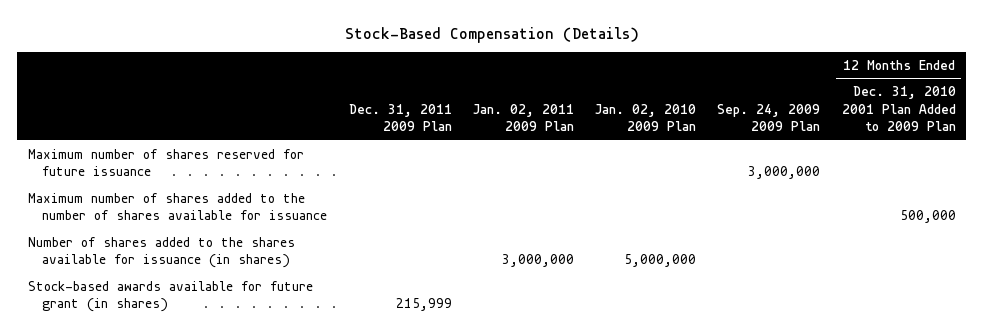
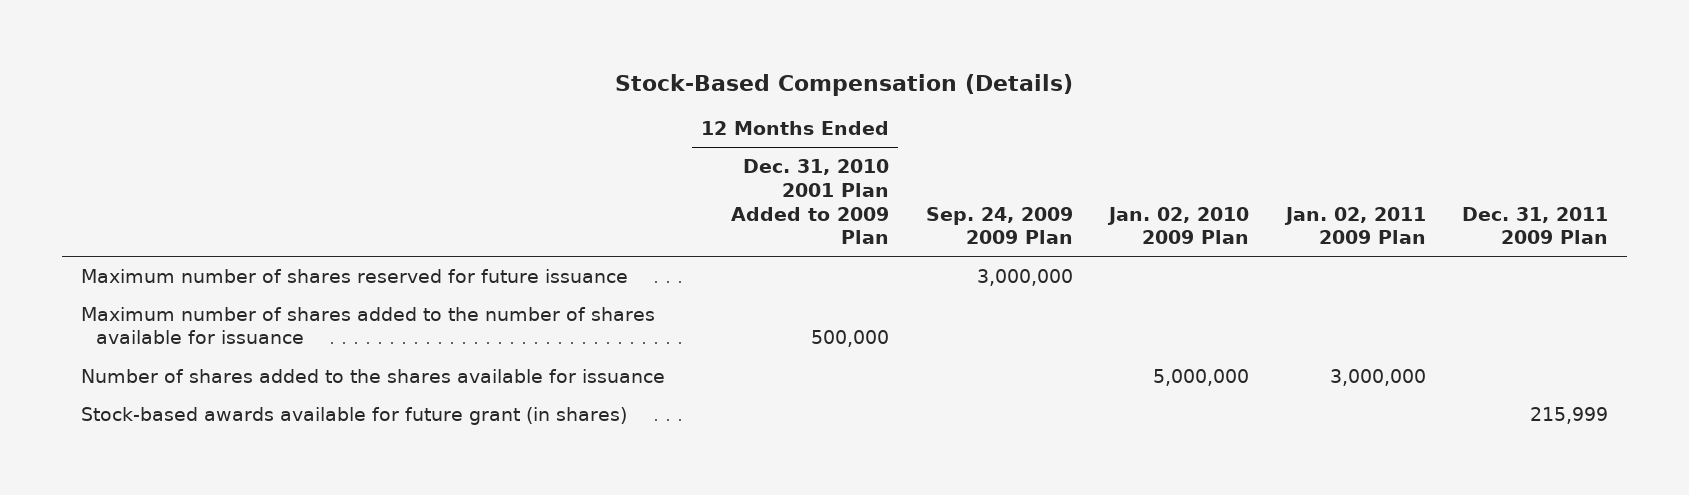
[28,236,296,269] Number of shares added to the shares available for issuance (in shares) -> [80,368,665,383] Number of shares added to the shares available for issuance

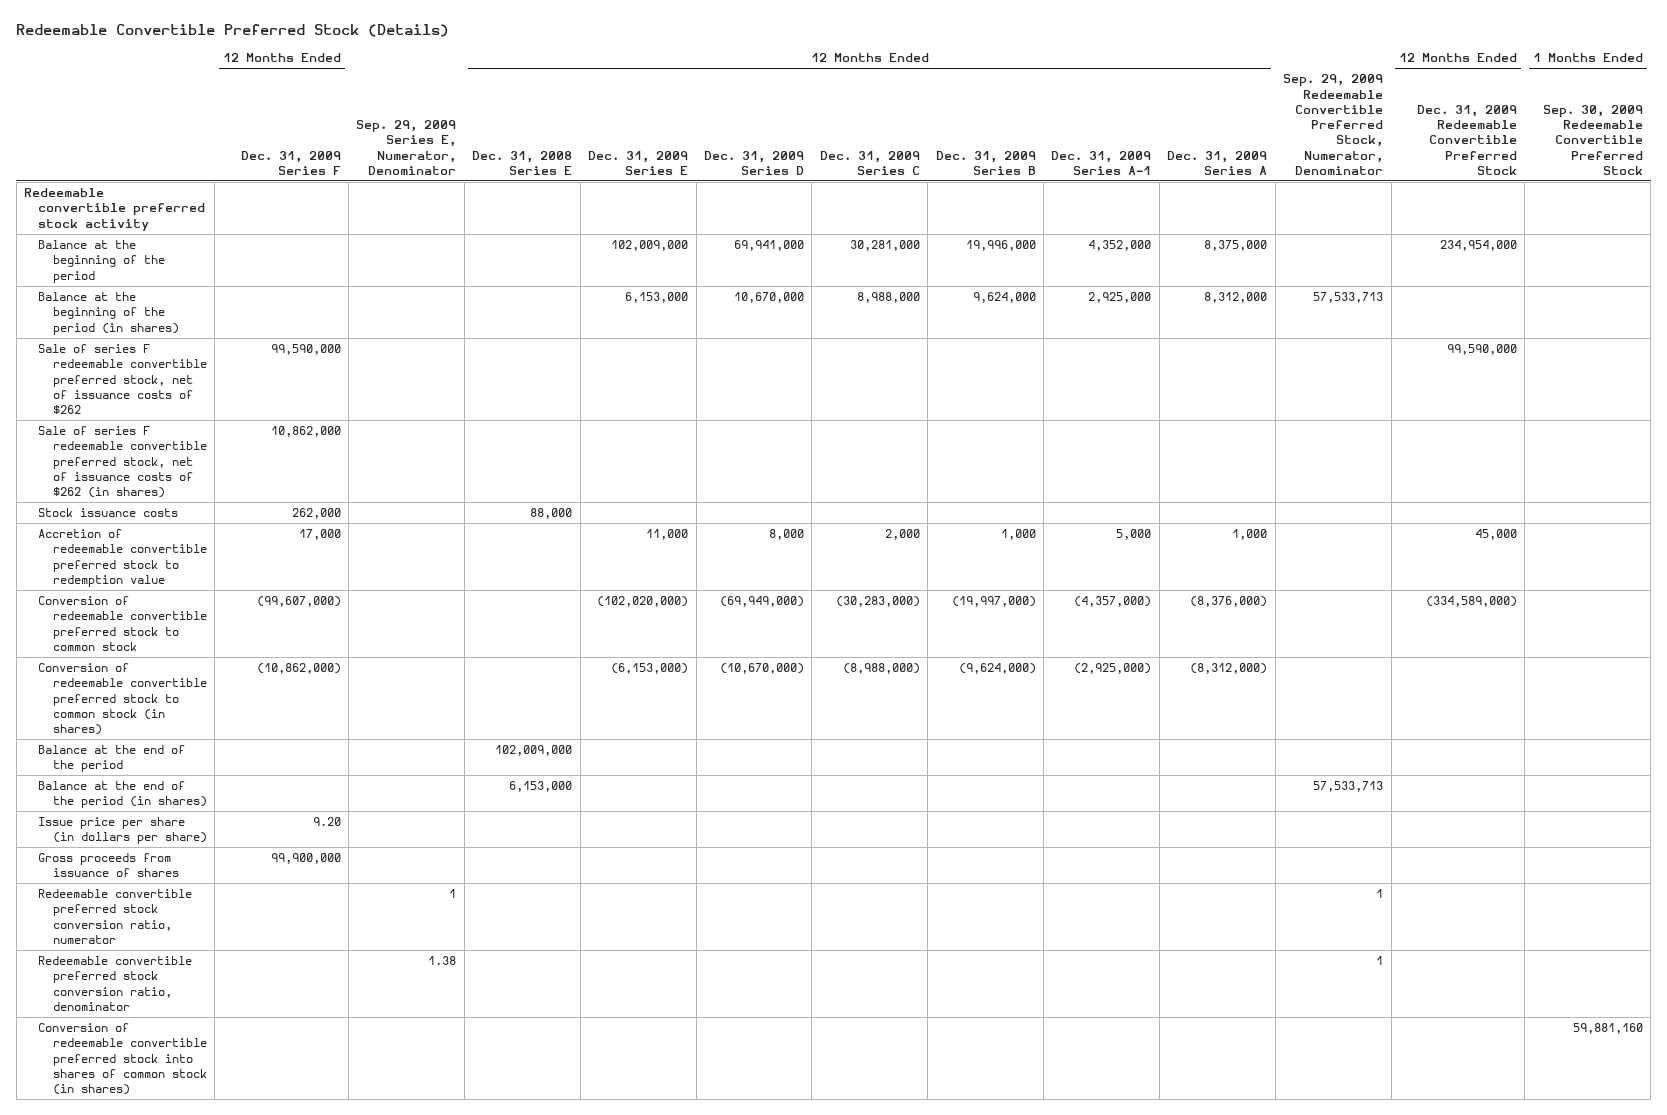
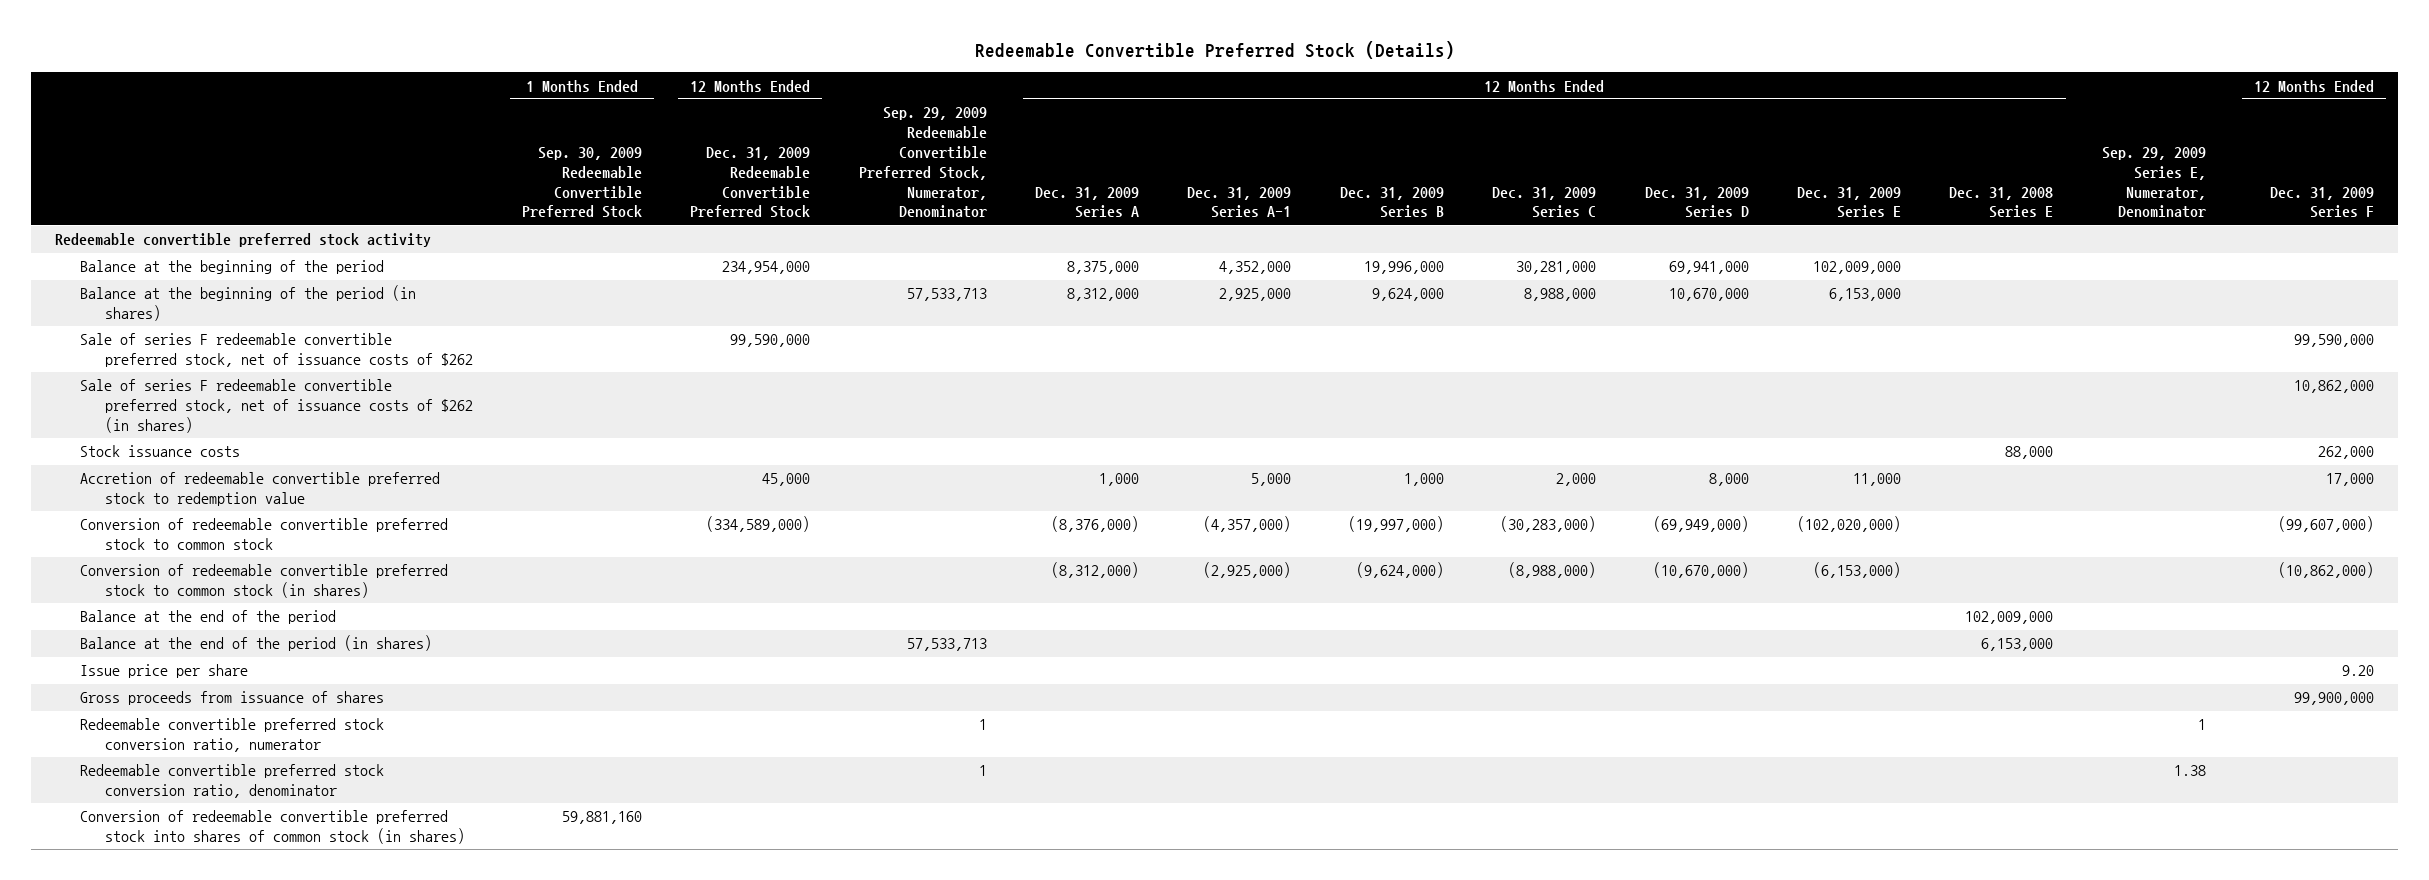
[38,817,207,845] Issue price per share (in dollars per share) -> [80,664,249,679] Issue price per share

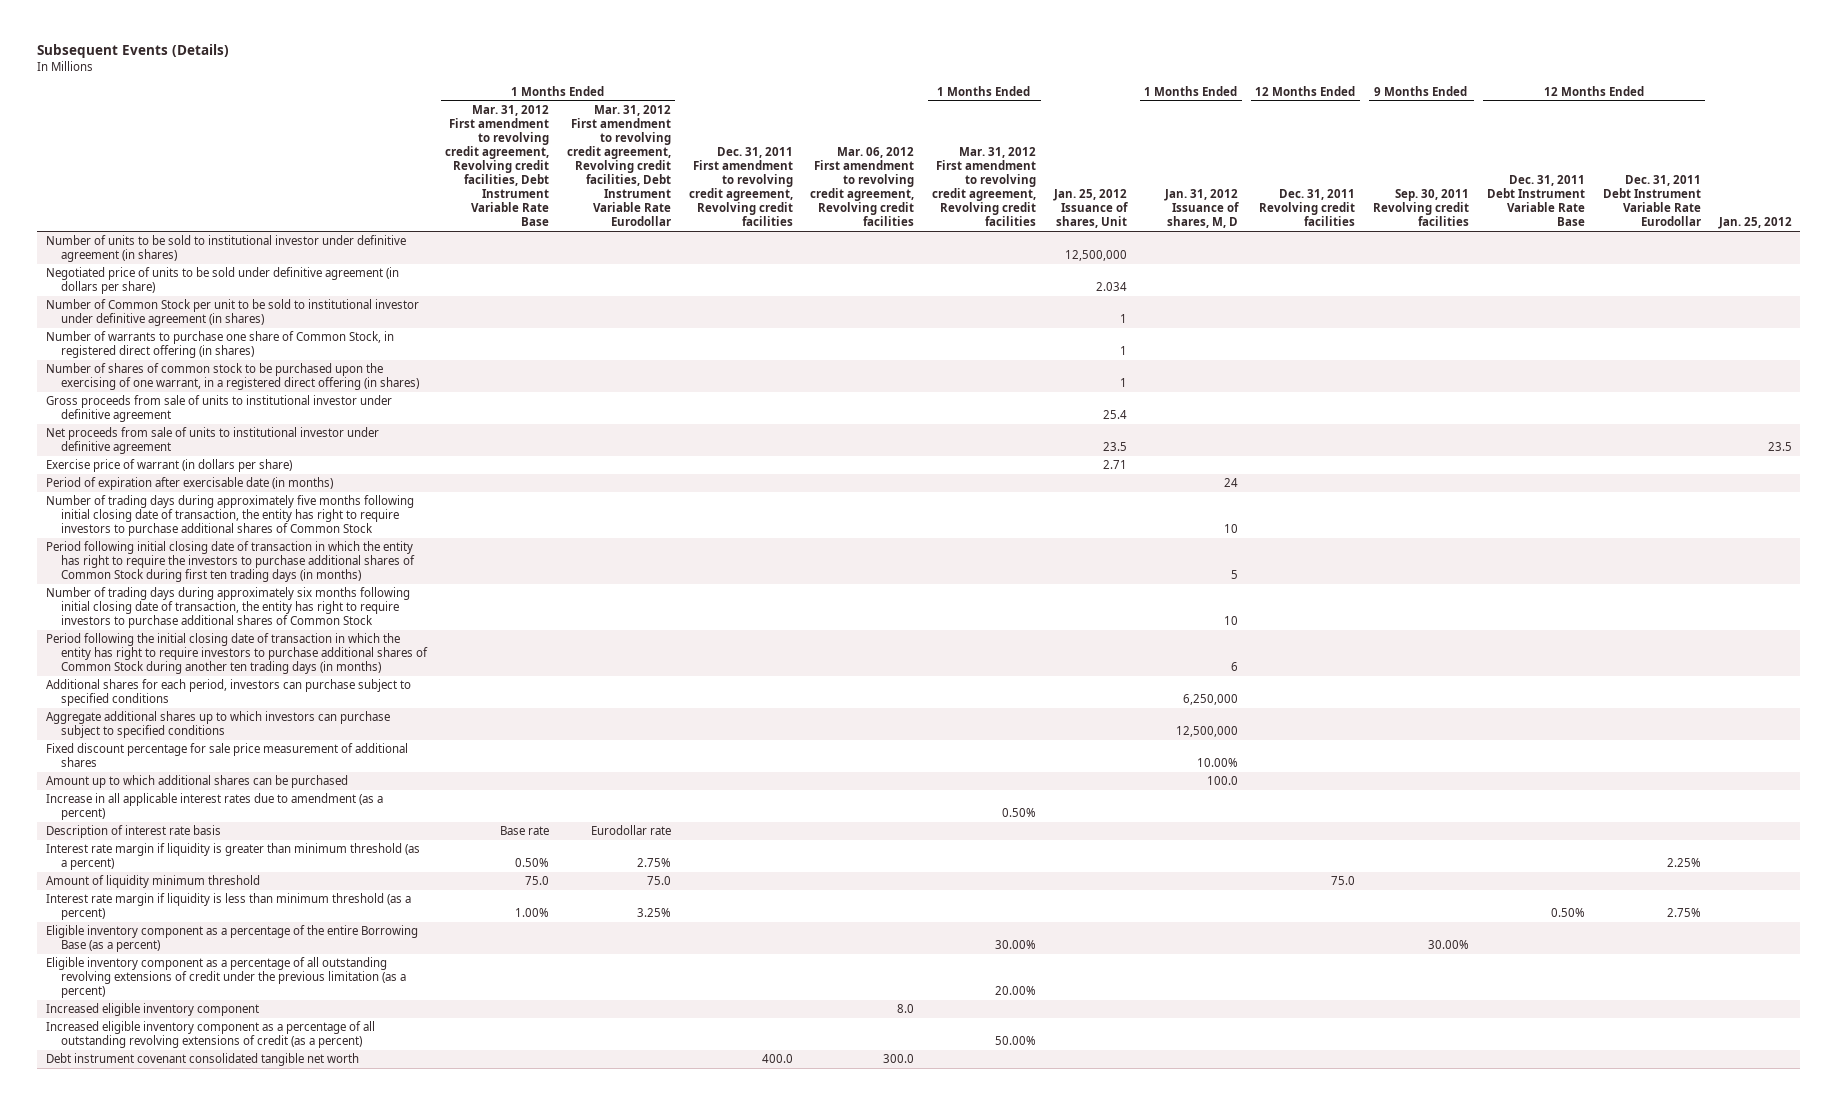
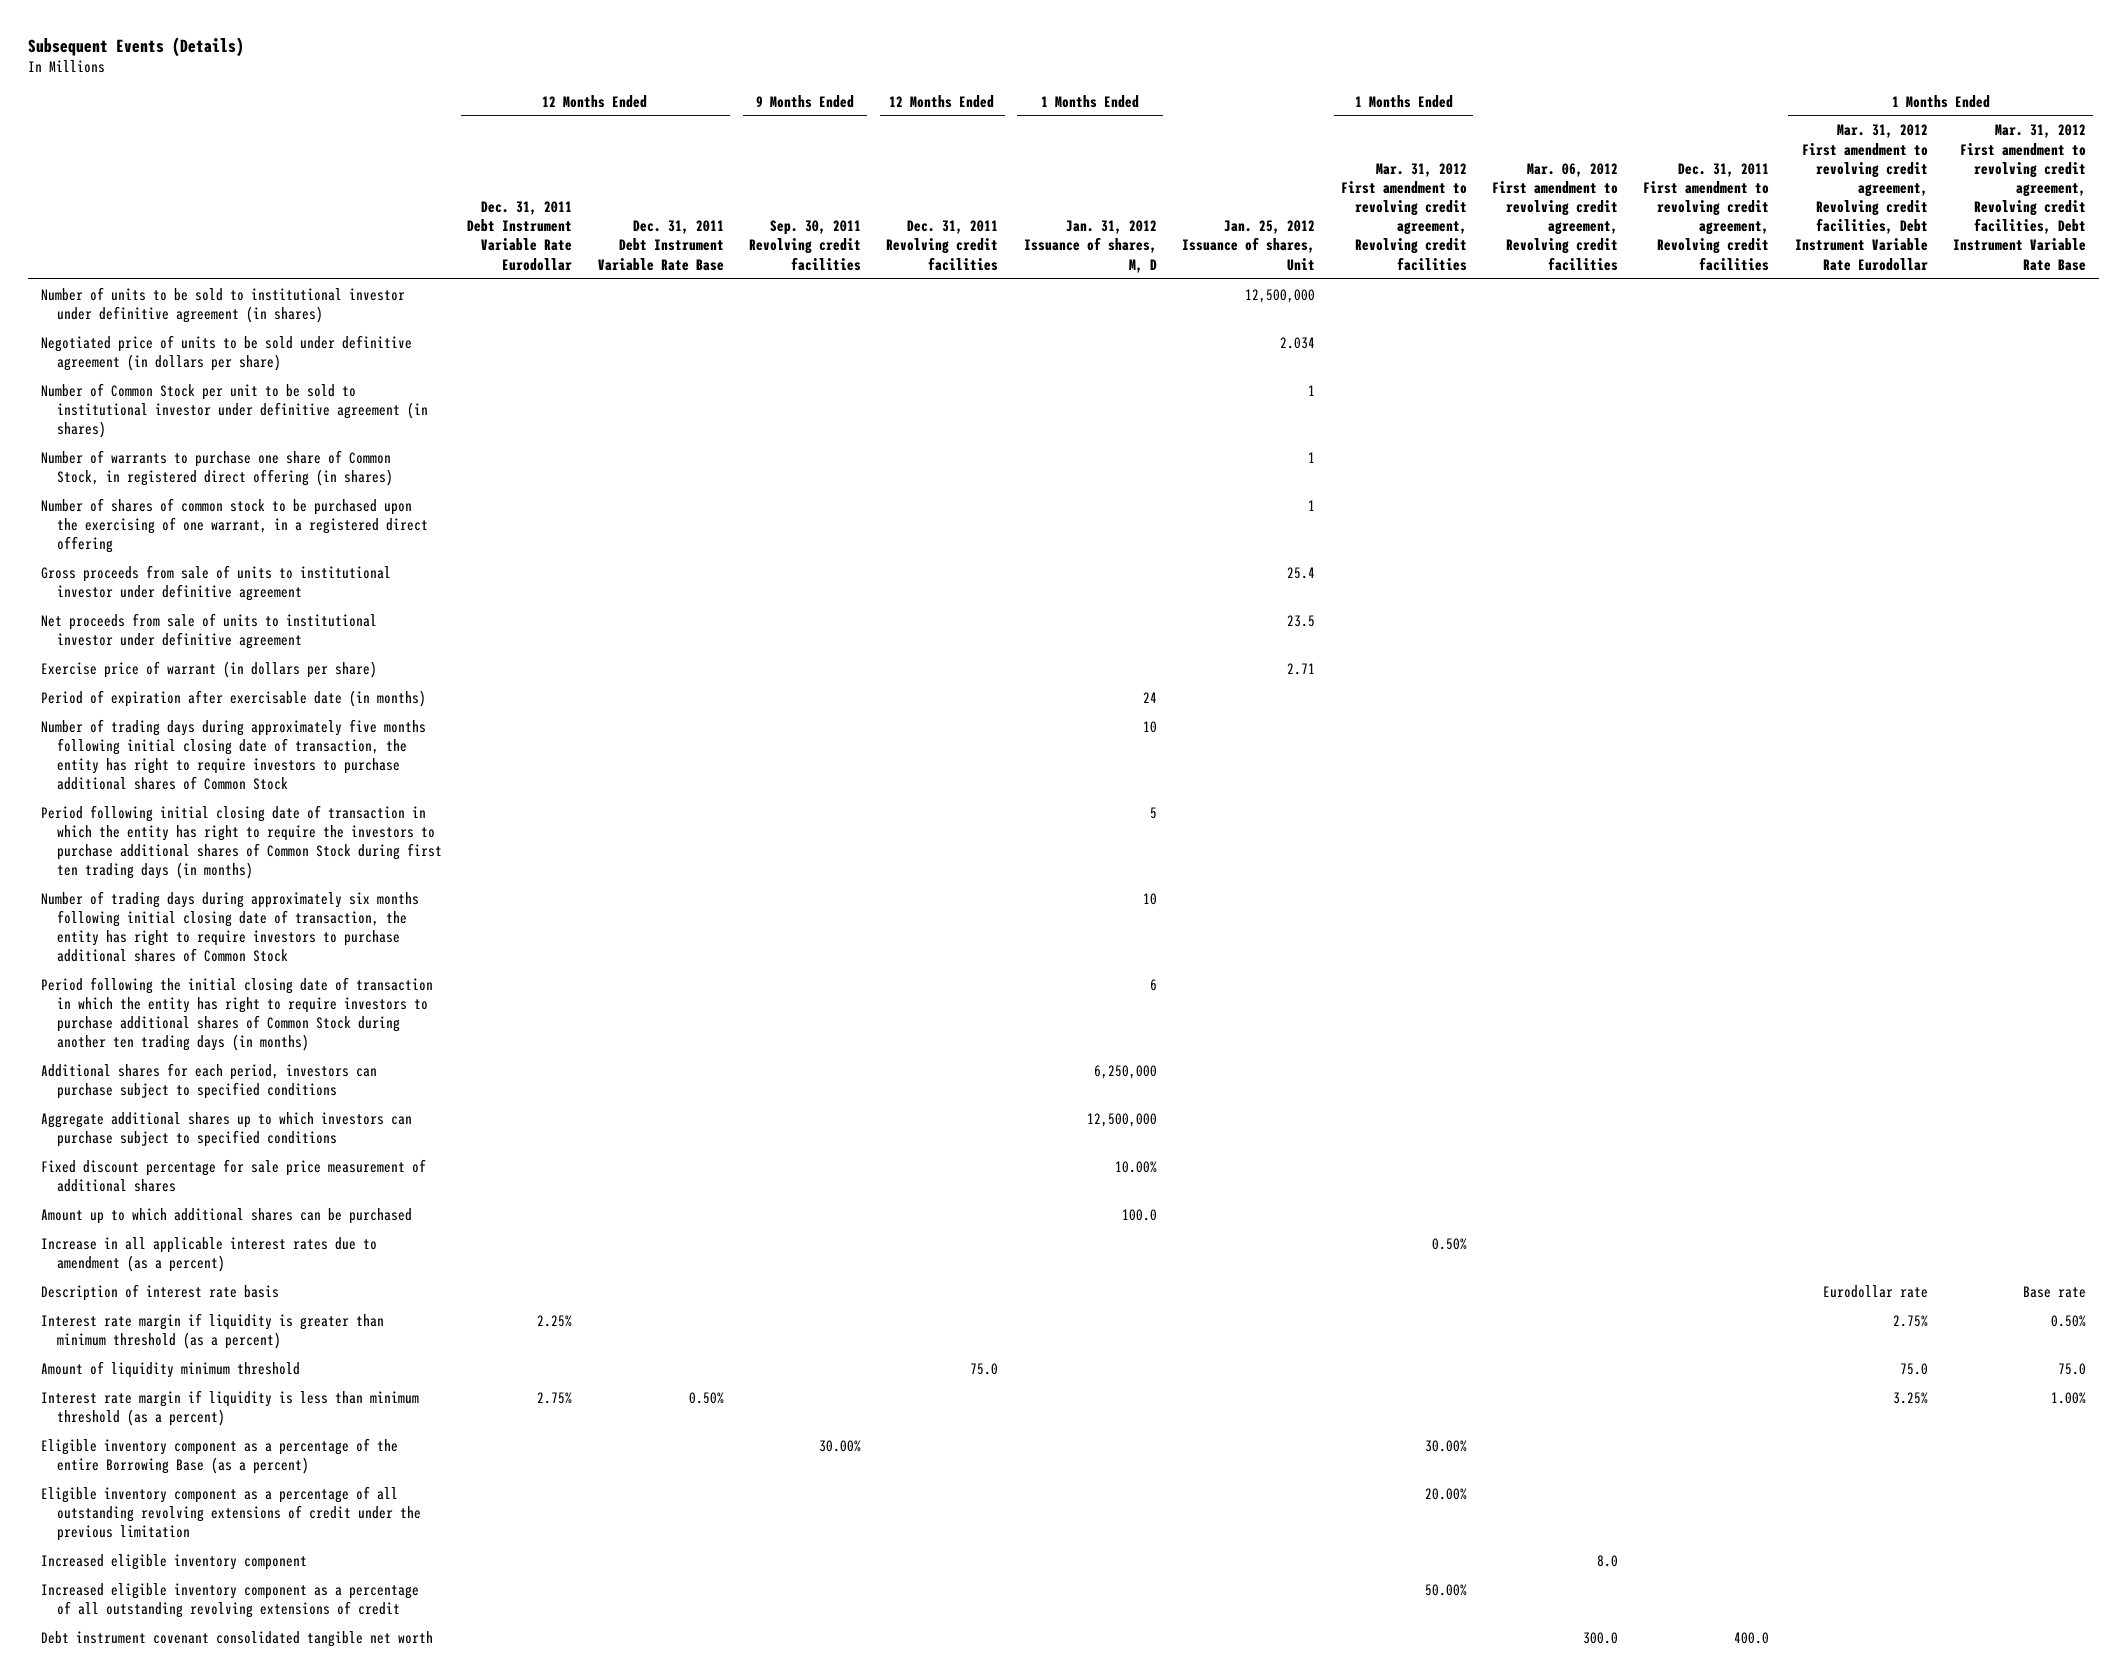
[1717,217,1792,230] Jan. 25, 2012 -> none
[45,363,420,391] Number of shares of common stock to be purchased upon the exercising of one warrant, in a registered direct offering (in shares) -> [40,497,428,553] Number of shares of common stock to be purchased upon the exercising of one warrant, in a registered direct offering
[45,957,407,999] Eligible inventory component as a percentage of all outstanding revolving extensions of credit under the previous limitation (as a percent) -> [40,1485,421,1541] Eligible inventory component as a percentage of all outstanding revolving extensions of credit under the previous limitation
[45,1021,375,1049] Increased eligible inventory component as a percentage of all outstanding revolving extensions of credit (as a percent) -> [40,1582,419,1618] Increased eligible inventory component as a percentage of all outstanding revolving extensions of credit

